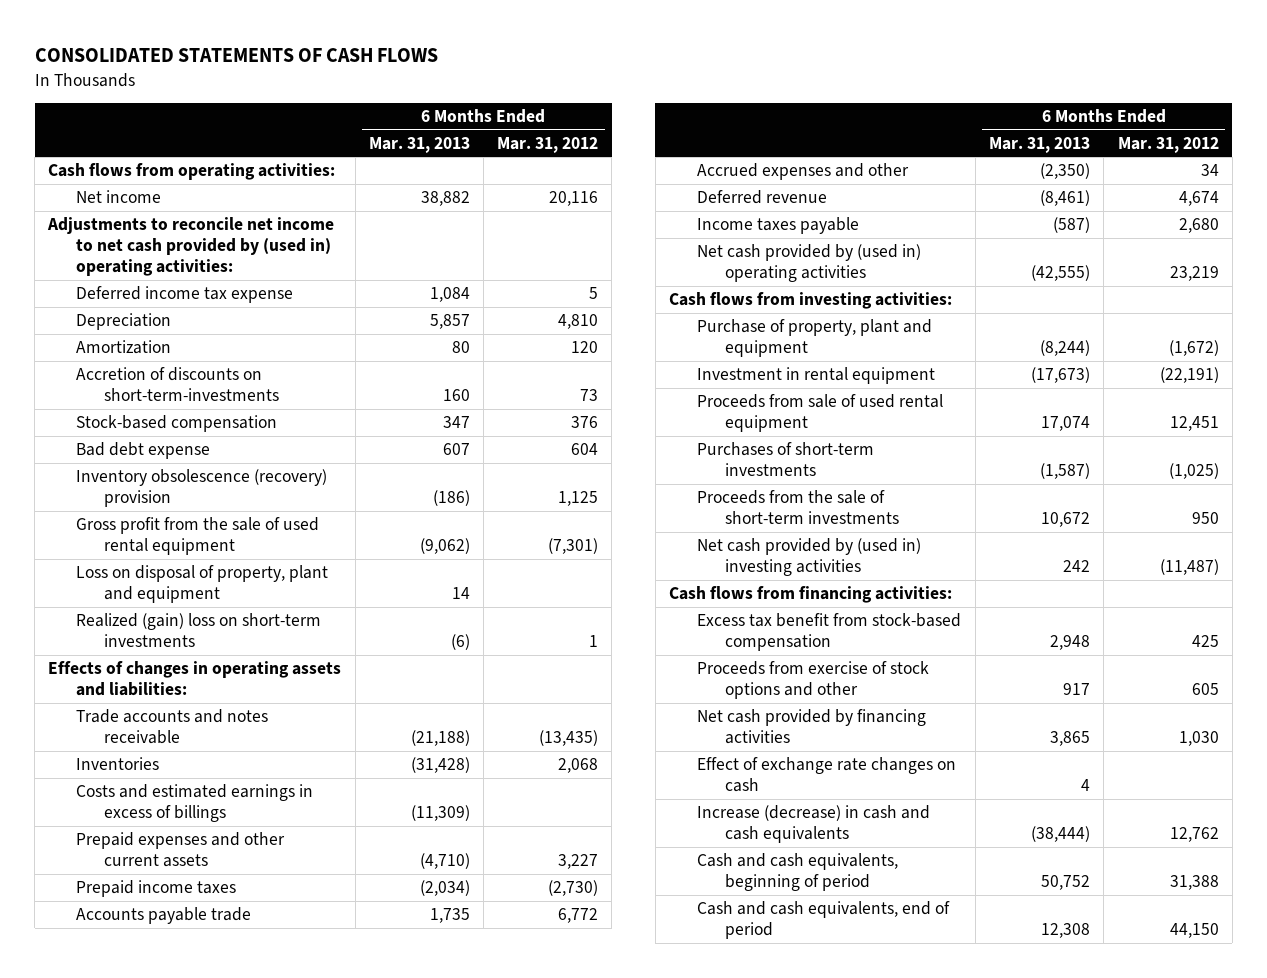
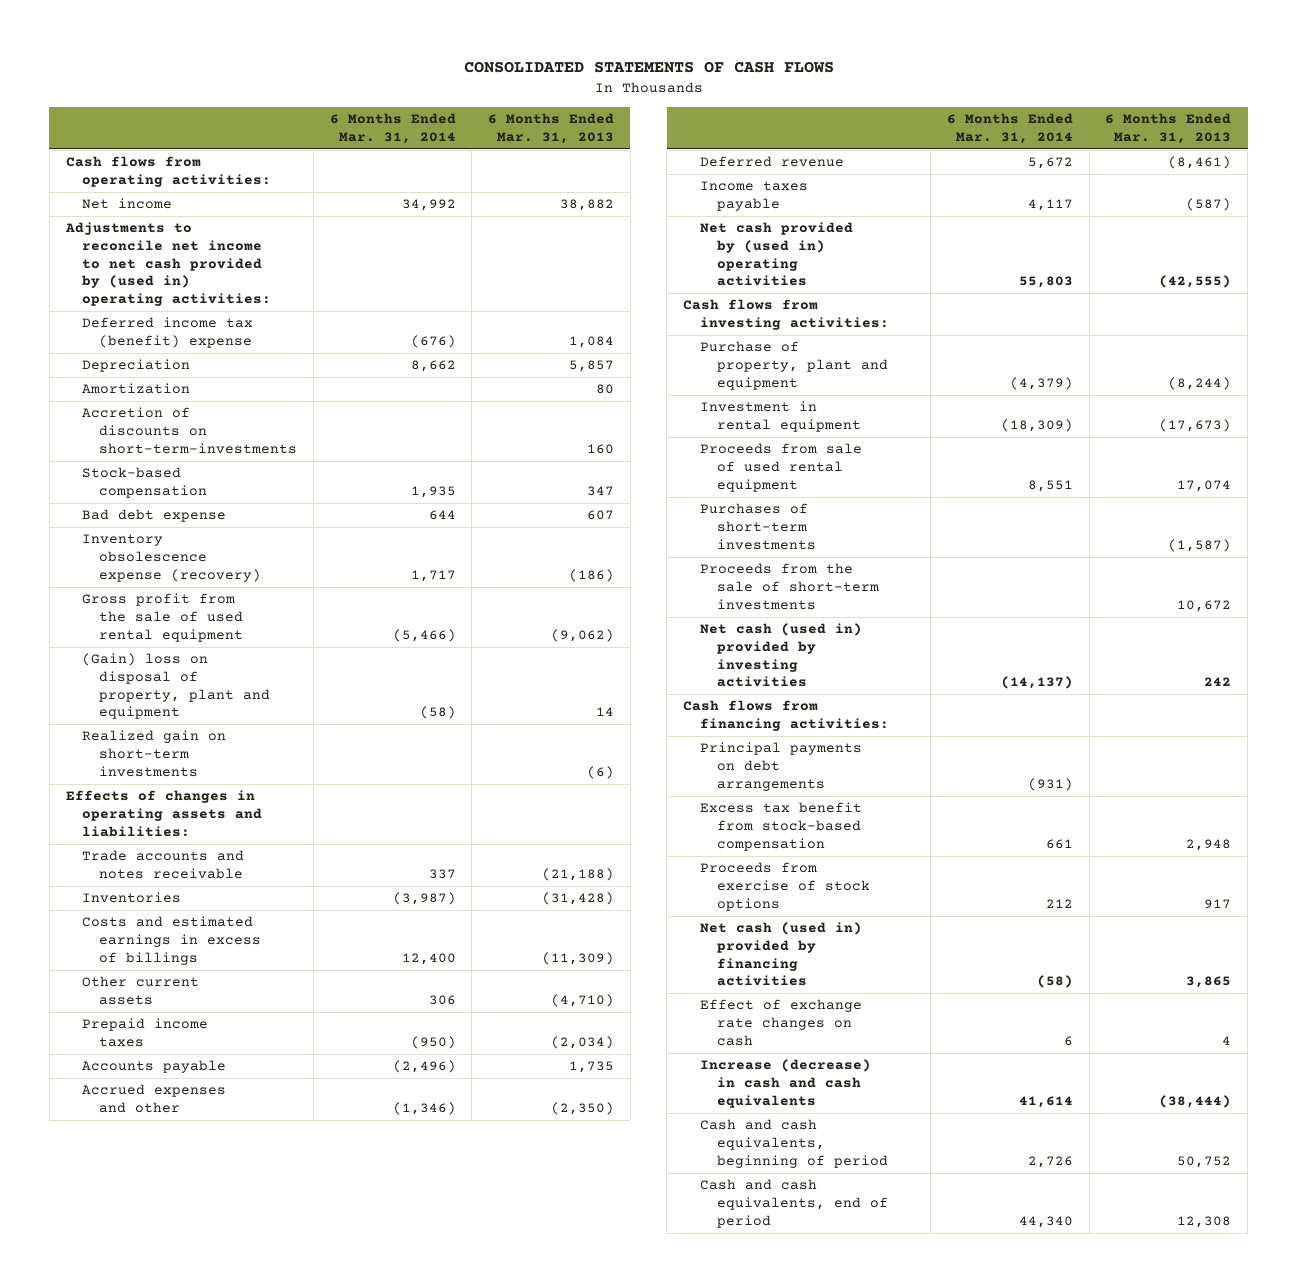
[496,136,598,153] Mar. 31, 2012 -> none
none -> [329,113,456,144] 6 Months Ended Mar. 31, 2014
[76,286,294,304] Deferred income tax expense -> [82,317,254,349] Deferred income tax (benefit) expense
[76,469,328,508] Inventory obsolescence (recovery) provision -> [82,534,262,582] Inventory obsolescence expense (recovery)
[76,565,329,604] Loss on disposal of property, plant and equipment -> [82,653,271,720] (Gain) loss on disposal of property, plant and equipment
[76,613,322,648] Realized (gain) loss on short-term investments -> [82,730,227,777] Realized gain on short-term investments
[76,832,286,868] Prepaid expenses and other current assets -> [82,976,200,1006] Other current assets
[76,907,252,925] Accounts payable trade -> [82,1060,227,1074] Accounts payable
[696,538,921,577] Net cash provided by (used in) investing activities -> [699,623,862,688] Net cash (used in) provided by investing activities
none -> [699,742,862,791] Principal payments on debt arrangements
[696,661,929,700] Proceeds from exercise of stock options and other -> [699,862,870,911] Proceeds from exercise of stock options
[696,709,926,745] Net cash provided by financing activities -> [699,922,862,987] Net cash (used in) provided by financing activities

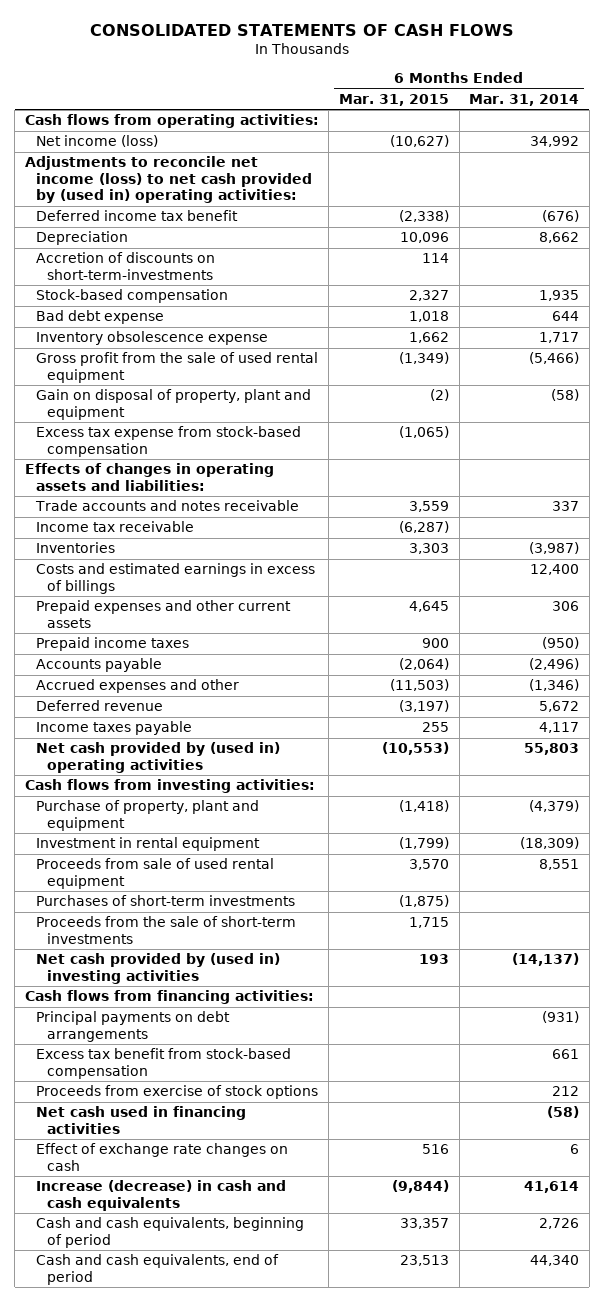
[487,113,614,144] 6 Months Ended Mar. 31, 2013 -> none
none -> [338,93,449,106] Mar. 31, 2015
[82,198,173,210] Net income -> [36,135,159,148] Net income (loss)
[64,222,272,306] Adjustments to reconcile net income to net cash provided by (used in) operating activities: -> [24,156,313,204] Adjustments to reconcile net income (loss) to net cash provided by (used in) operating activities:
[82,317,254,349] Deferred income tax (benefit) expense -> [36,210,239,222] Deferred income tax benefit
[82,383,191,395] Amortization -> none
[82,534,262,582] Inventory obsolescence expense (recovery) -> [36,331,269,346] Inventory obsolescence expense
[82,730,227,777] Realized gain on short-term investments -> none
[82,653,271,720] (Gain) loss on disposal of property, plant and equipment -> [36,389,312,420] Gain on disposal of property, plant and equipment
none -> [36,426,302,457] Excess tax expense from stock-based compensation
none -> [36,521,195,533] Income tax receivable
[82,976,200,1006] Other current assets -> [36,600,292,628] Prepaid expenses and other current assets
[699,623,862,688] Net cash (used in) provided by investing activities -> [36,953,281,984] Net cash provided by (used in) investing activities
[699,922,862,987] Net cash (used in) provided by financing activities -> [36,1106,247,1134] Net cash used in financing activities

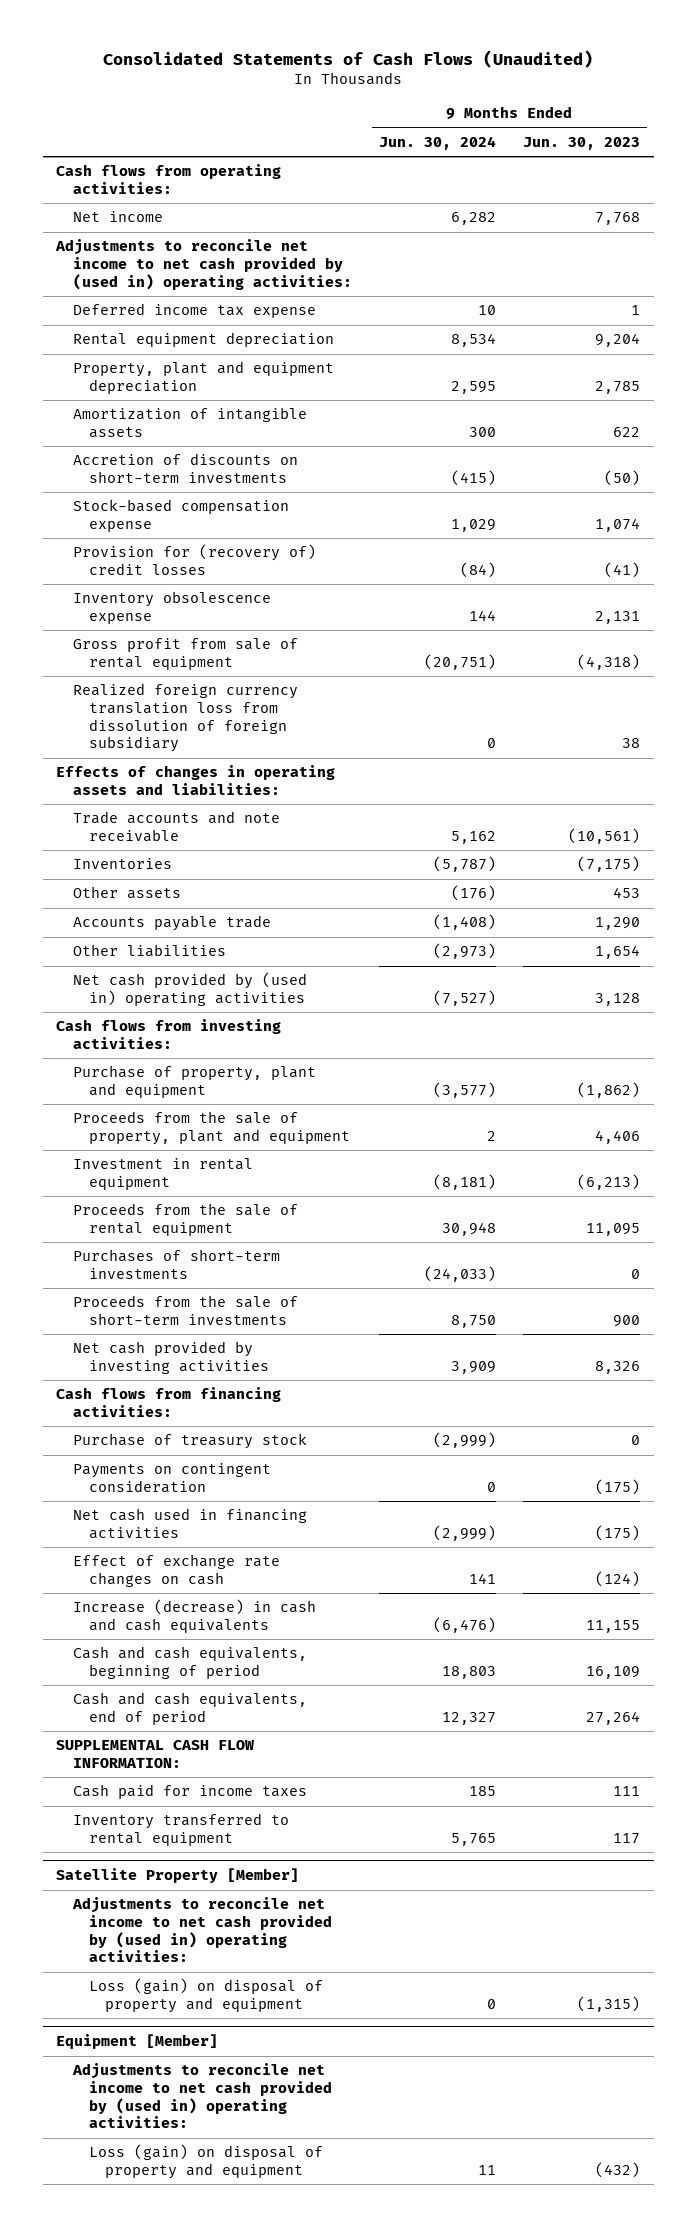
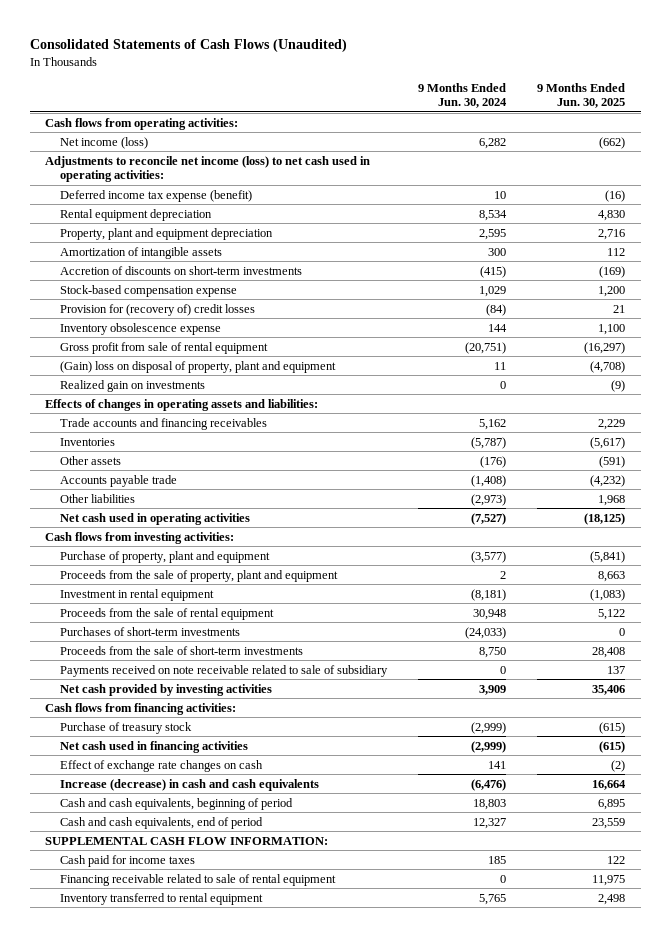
[523,136,641,150] Jun. 30, 2023 -> none
none -> [537,82,626,109] 9 Months Ended Jun. 30, 2025
[72,211,163,223] Net income -> [59,136,148,149] Net income (loss)
[55,239,352,290] Adjustments to reconcile net income to net cash provided by (used in) operating activities: -> [45,155,371,183] Adjustments to reconcile net income (loss) to net cash used in operating activities:
[72,303,316,319] Deferred income tax expense -> [59,189,252,202] Deferred income tax expense (benefit)
[72,683,298,753] Realized foreign currency translation loss from dissolution of foreign subsidiary -> none
none -> [59,360,336,373] (Gain) loss on disposal of property, plant and equipment
none -> [59,379,205,392] Realized gain on investments
[72,811,280,843] Trade accounts and note receivable -> [59,417,267,430] Trade accounts and financing receivables
[72,972,307,1007] Net cash provided by (used in) operating activities -> [59,512,250,525] Net cash used in operating activities
none -> [59,664,388,677] Payments received on note receivable related to sale of subsidiary
[72,1463,271,1494] Payments on contingent consideration -> none
none -> [59,873,336,886] Financing receivable related to sale of rental equipment
[56,1868,300,1884] Satellite Property [Member] -> none
[71,1897,332,1963] Adjustments to reconcile net income to net cash provided by (used in) operating activities: -> none
[88,1978,323,2014] Loss (gain) on disposal of property and equipment -> none
[56,2034,219,2050] Equipment [Member] -> none
[71,2063,332,2129] Adjustments to reconcile net income to net cash provided by (used in) operating activities: -> none
[88,2144,323,2180] Loss (gain) on disposal of property and equipment -> none

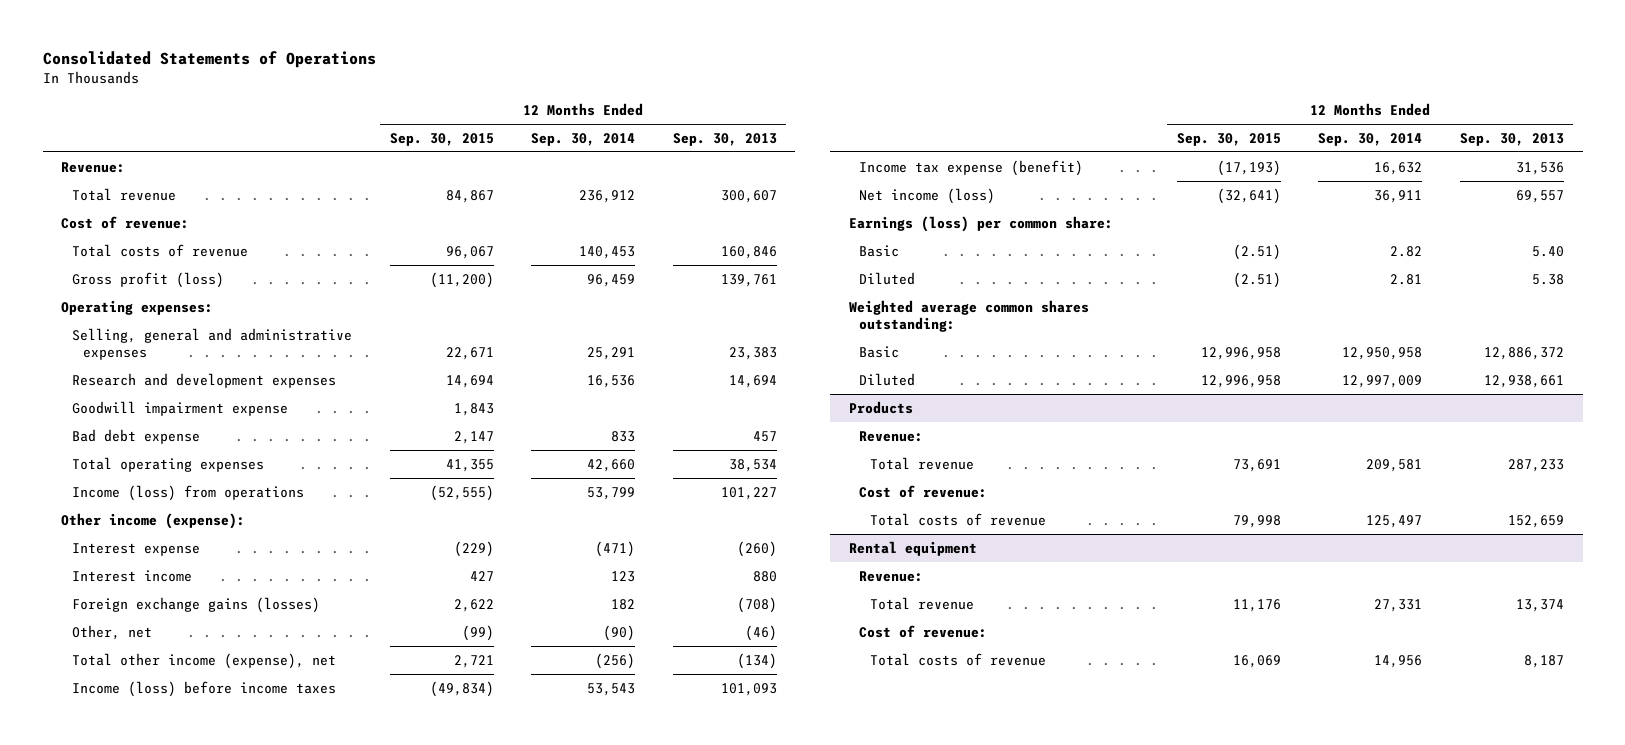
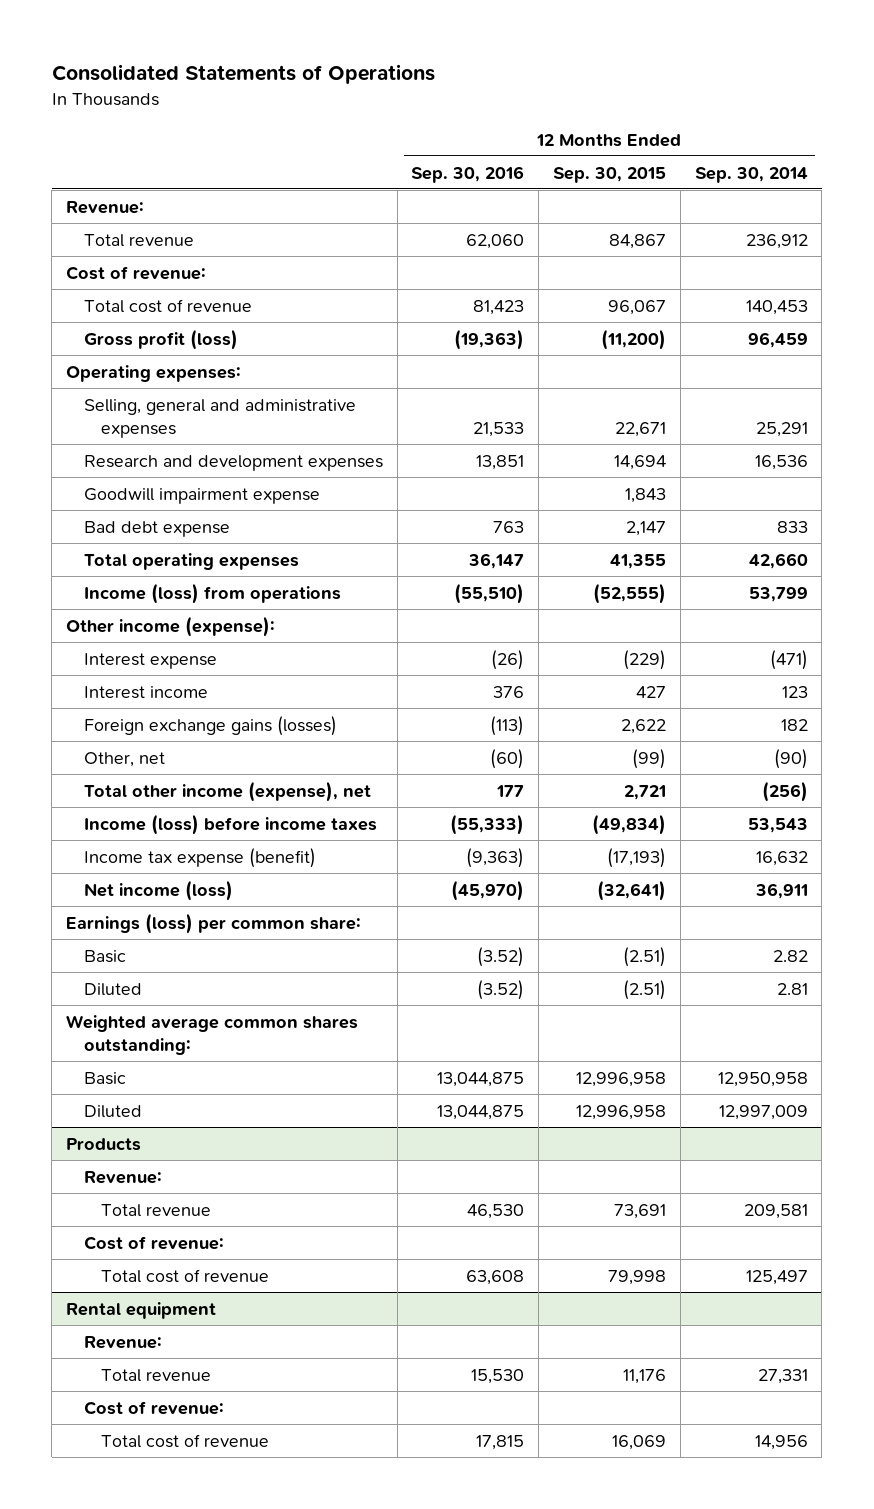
[672,132,777,146] Sep. 30, 2013 -> none
none -> [411,165,525,183] Sep. 30, 2016
[72,243,249,257] Total costs of revenue -> [83,298,252,313] Total cost of revenue
[869,512,1046,526] Total costs of revenue -> [101,1268,270,1283] Total cost of revenue
[869,652,1046,666] Total costs of revenue -> [101,1433,270,1448] Total cost of revenue

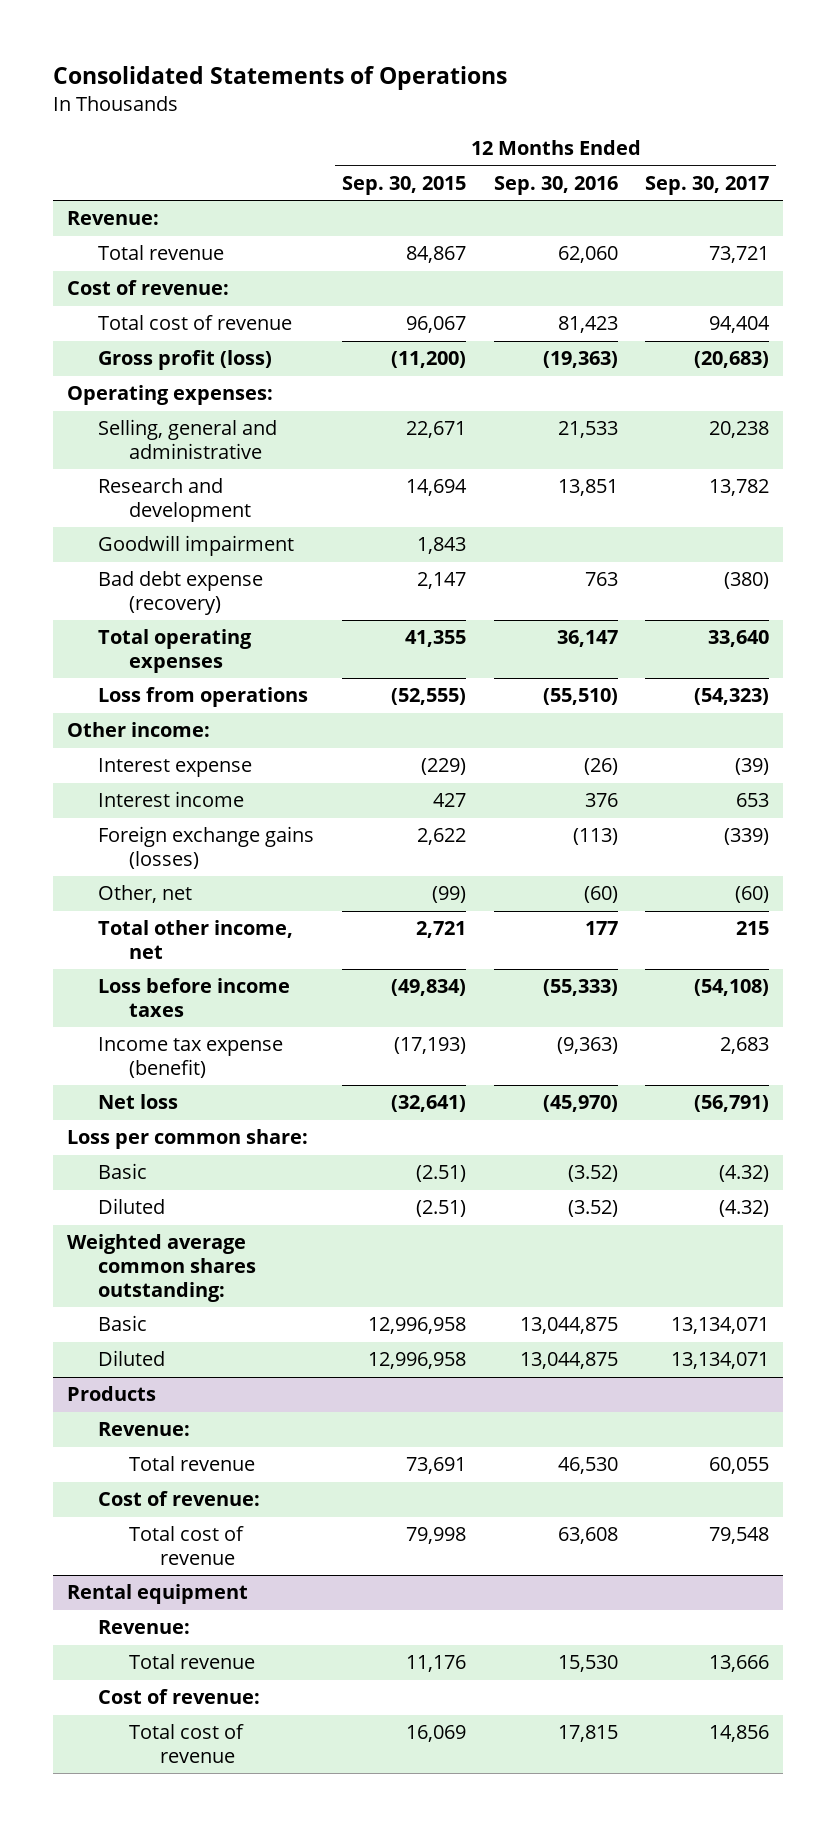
[694,166,808,183] Sep. 30, 2014 -> none
none -> [645,176,770,196] Sep. 30, 2017
[83,398,356,439] Selling, general and administrative expenses -> [97,419,277,460] Selling, general and administrative
[83,454,383,471] Research and development expenses -> [97,478,251,523] Research and development
[83,487,320,504] Goodwill impairment expense -> [97,535,294,557] Goodwill impairment
[83,520,230,537] Bad debt expense -> [97,571,263,616] Bad debt expense (recovery)
[83,582,341,604] Income (loss) from operations -> [97,687,308,708] Loss from operations
[66,615,276,637] Other income (expense): -> [66,722,210,738] Other income:
[83,780,371,802] Total other income (expense), net -> [97,920,293,960] Total other income, net
[83,813,377,835] Income (loss) before income taxes -> [97,978,290,1018] Loss before income taxes
[83,879,233,901] Net income (loss) -> [97,1094,178,1110] Net loss
[66,912,362,934] Earnings (loss) per common share: -> [66,1129,308,1150] Loss per common share:

